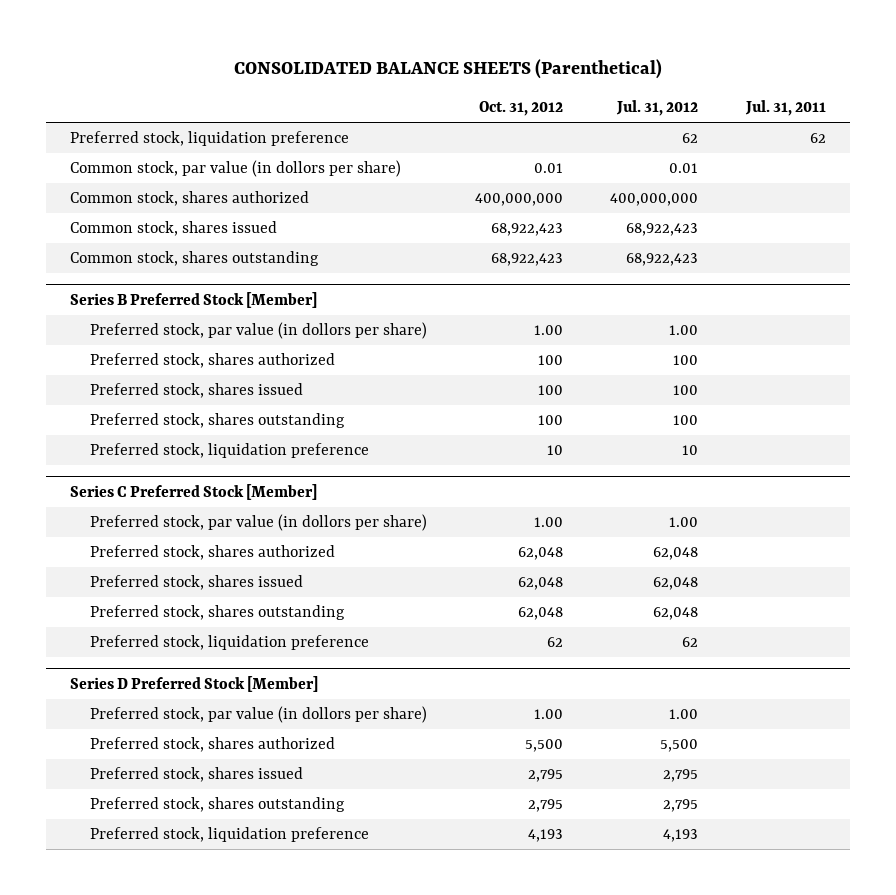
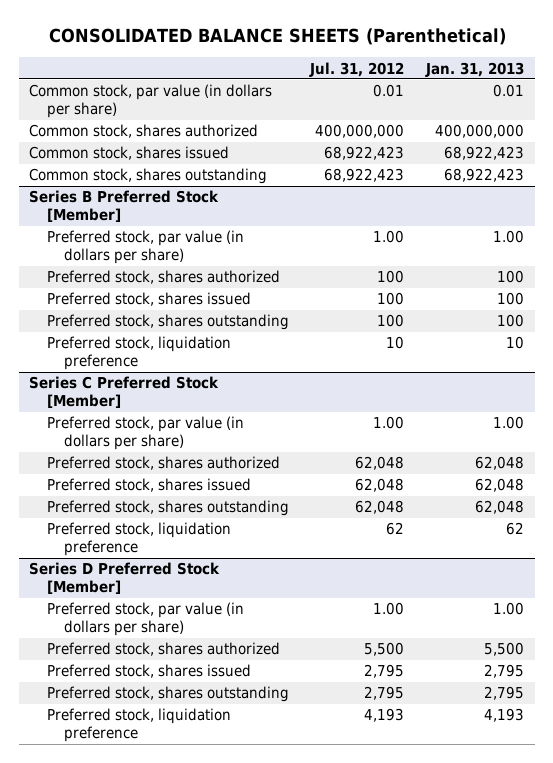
[478,101,563,117] Oct. 31, 2012 -> none
[745,100,827,117] Jul. 31, 2011 -> none
none -> [424,61,524,77] Jan. 31, 2013
[70,131,350,147] Preferred stock, liquidation preference -> none
[70,160,402,178] Common stock, par value (in dollors per share) -> [29,84,273,119] Common stock, par value (in dollars per share)
[90,322,428,340] Preferred stock, par value (in dollors per share) -> [46,230,244,265] Preferred stock, par value (in dollars per share)
[90,514,428,532] Preferred stock, par value (in dollors per share) -> [46,416,244,451] Preferred stock, par value (in dollars per share)
[90,706,428,724] Preferred stock, par value (in dollors per share) -> [46,602,244,637] Preferred stock, par value (in dollars per share)

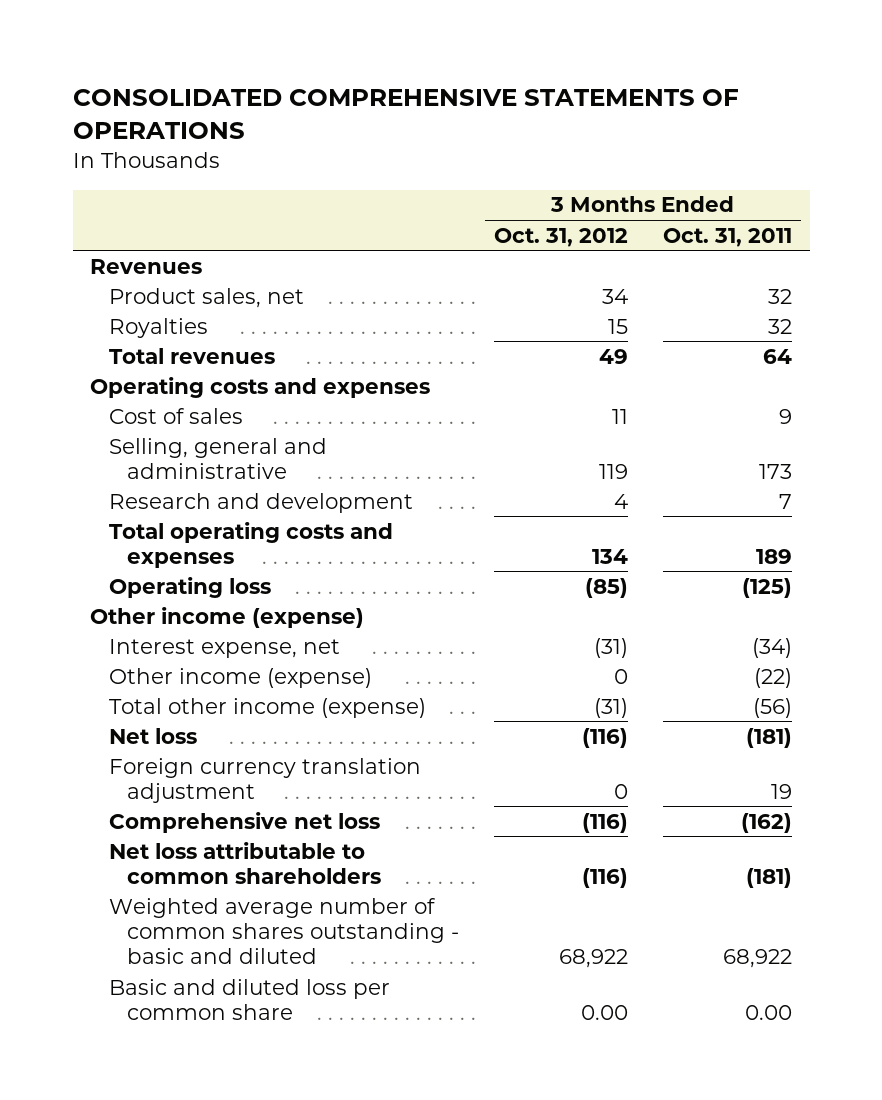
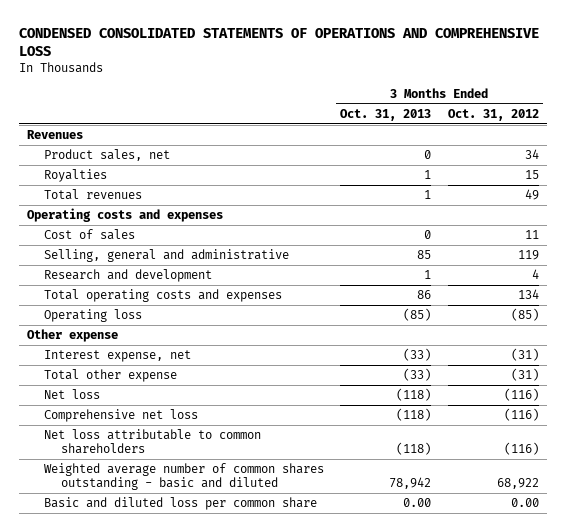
[72,89,739,140] CONSOLIDATED COMPREHENSIVE STATEMENTS OF OPERATIONS -> [19,27,540,56] CONDENSED CONSOLIDATED STATEMENTS OF OPERATIONS AND COMPREHENSIVE LOSS
[663,227,793,247] Oct. 31, 2011 -> none
none -> [340,109,432,122] Oct. 31, 2013
[90,606,365,628] Other income (expense) -> [27,329,119,343] Other expense
[108,667,372,688] Other income (expense) -> none
[108,697,426,718] Total other income (expense) -> [44,369,178,383] Total other expense
[108,757,421,803] Foreign currency translation adjustment -> none

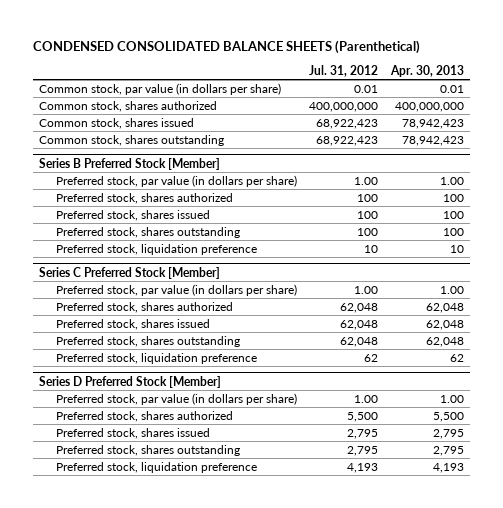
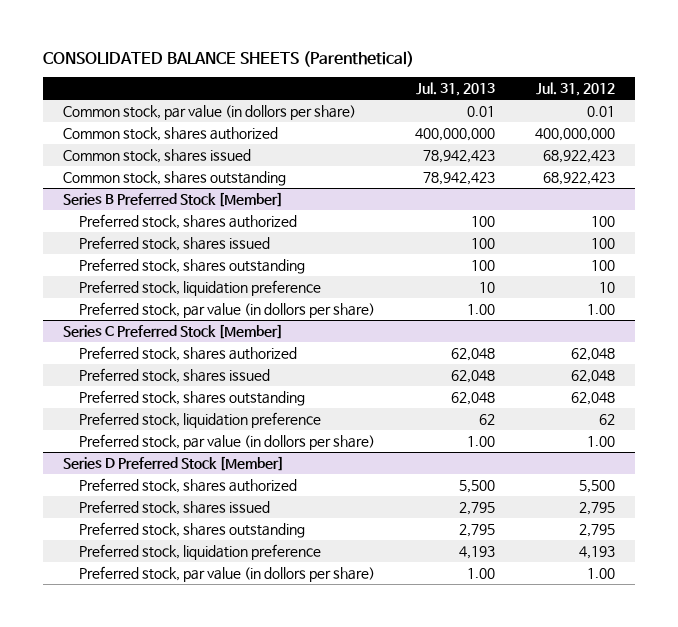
[33,39,421,54] CONDENSED CONSOLIDATED BALANCE SHEETS (Parenthetical) -> [42,50,414,67] CONSOLIDATED BALANCE SHEETS (Parenthetical)
[389,64,464,77] Apr. 30, 2013 -> none
none -> [415,82,495,97] Jul. 31, 2013
[39,82,282,95] Common stock, par value (in dollars per share) -> [62,105,356,121] Common stock, par value (in dollors per share)
[55,174,297,187] Preferred stock, par value (in dollars per share) -> none
none -> [78,302,375,319] Preferred stock, par value (in dollors per share)
[55,283,297,296] Preferred stock, par value (in dollars per share) -> none
none -> [78,434,375,451] Preferred stock, par value (in dollors per share)
[55,392,297,405] Preferred stock, par value (in dollars per share) -> none
none -> [78,566,375,583] Preferred stock, par value (in dollors per share)

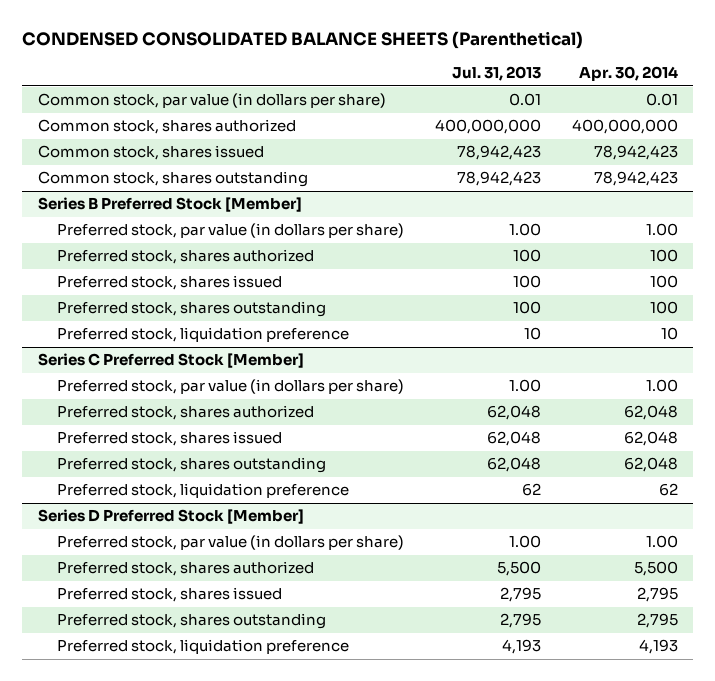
[42,50,414,67] CONSOLIDATED BALANCE SHEETS (Parenthetical) -> [21,31,583,50] CONDENSED CONSOLIDATED BALANCE SHEETS (Parenthetical)
[536,82,616,97] Jul. 31, 2012 -> none
none -> [578,66,678,82] Apr. 30, 2014
[62,105,356,121] Common stock, par value (in dollors per share) -> [37,93,386,109] Common stock, par value (in dollars per share)
none -> [56,223,404,239] Preferred stock, par value (in dollars per share)
[78,302,375,319] Preferred stock, par value (in dollors per share) -> none
none -> [56,379,404,395] Preferred stock, par value (in dollars per share)
[78,434,375,451] Preferred stock, par value (in dollors per share) -> none
none -> [56,535,404,551] Preferred stock, par value (in dollars per share)
[78,566,375,583] Preferred stock, par value (in dollors per share) -> none

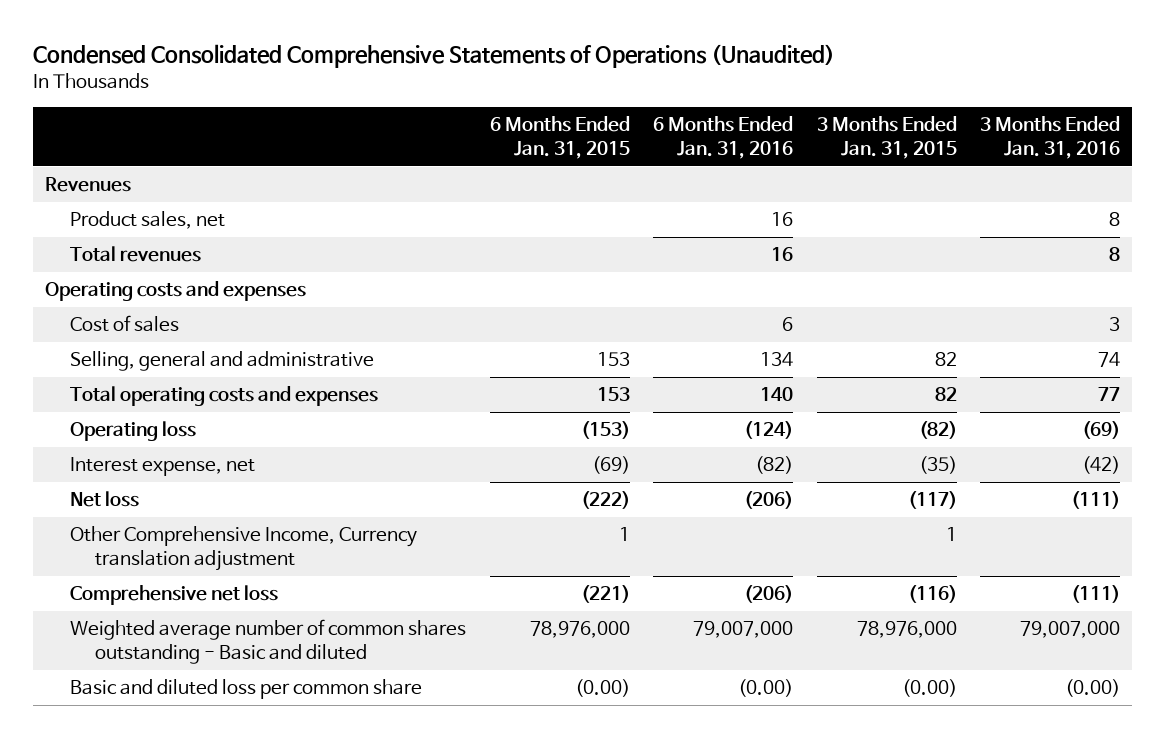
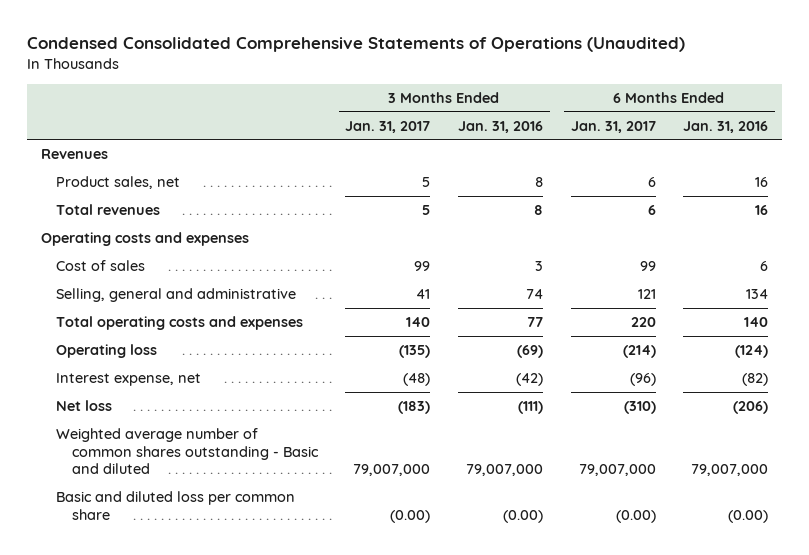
[489,116,630,159] 6 Months Ended Jan. 31, 2015 -> none
[816,116,957,159] 3 Months Ended Jan. 31, 2015 -> none
none -> [345,120,431,133] Jan. 31, 2017
none -> [570,120,656,133] Jan. 31, 2017
[69,526,417,571] Other Comprehensive Income, Currency translation adjustment -> none
[69,585,278,606] Comprehensive net loss -> none

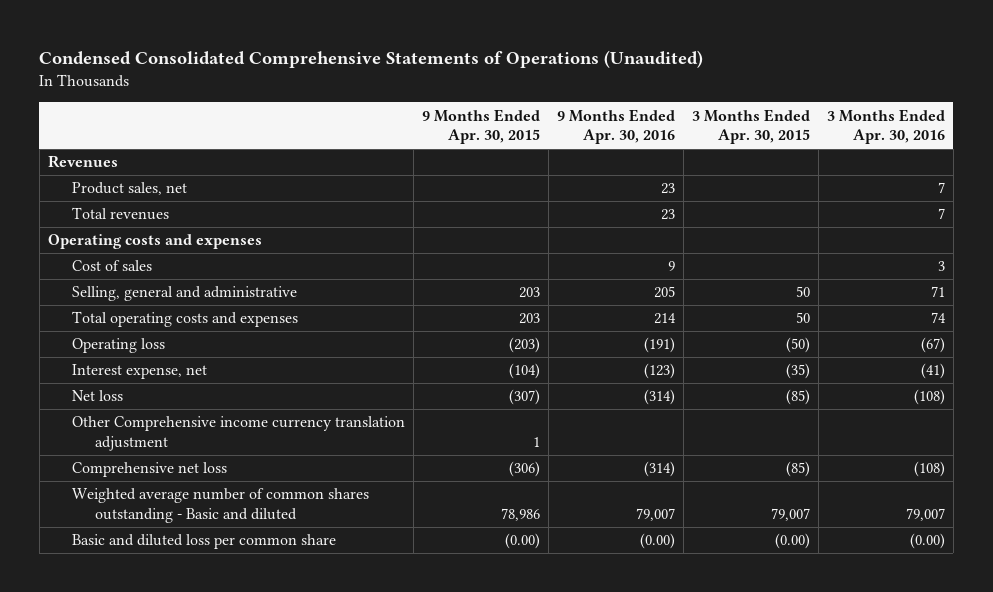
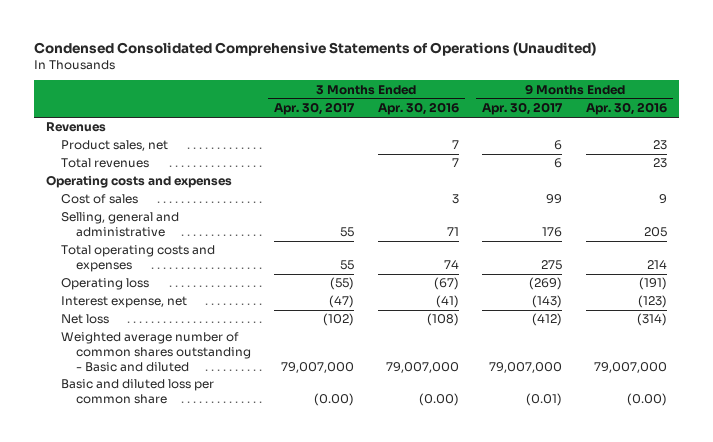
[421,108,540,145] 9 Months Ended Apr. 30, 2015 -> none
[691,108,810,145] 3 Months Ended Apr. 30, 2015 -> none
none -> [274,102,356,116] Apr. 30, 2017
none -> [482,102,564,116] Apr. 30, 2017
[71,416,405,451] Other Comprehensive income currency translation adjustment -> none
[71,462,227,478] Comprehensive net loss -> none
[635,507,675,521] 79,007 -> [593,361,667,373] 79,007,000
[905,507,945,521] 79,007 -> [385,361,459,373] 79,007,000

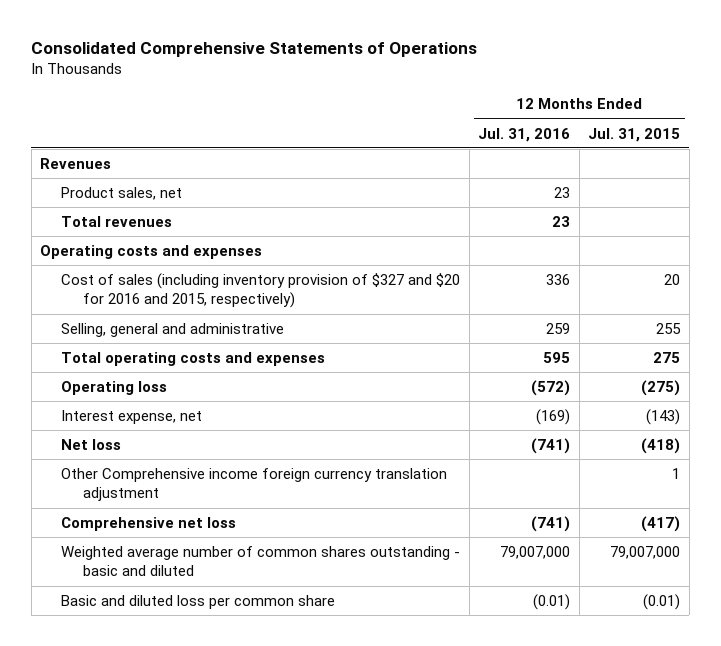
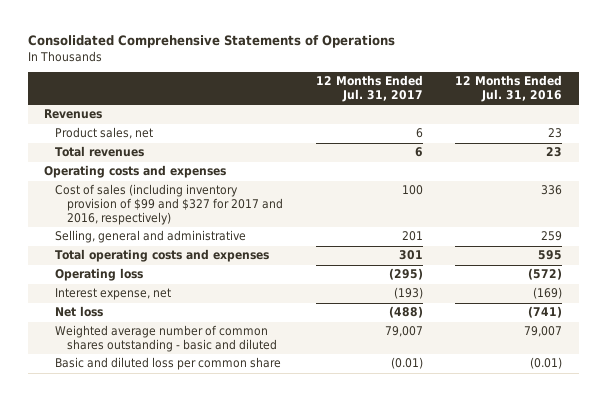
[588,127,681,142] Jul. 31, 2015 -> none
none -> [315,75,423,103] 12 Months Ended Jul. 31, 2017
[61,272,461,309] Cost of sales (including inventory provision of $327 and $20 for 2016 and 2015, respectively) -> [55,184,283,225] Cost of sales (including inventory provision of $99 and $327 for 2017 and 2016, respectively)
[61,467,448,502] Other Comprehensive income foreign currency translation adjustment -> none
[61,516,237,531] Comprehensive net loss -> none
[500,545,571,559] 79,007,000 -> [524,326,563,338] 79,007

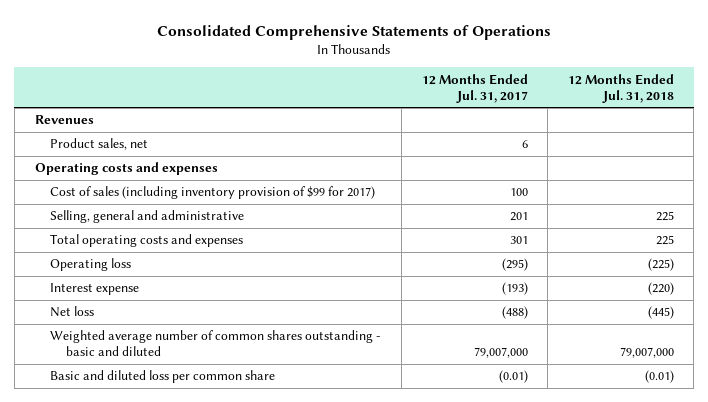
[455,75,563,103] 12 Months Ended Jul. 31, 2016 -> none
none -> [567,73,674,103] 12 Months Ended Jul. 31, 2018
[55,146,145,158] Total revenues -> none
[55,184,283,225] Cost of sales (including inventory provision of $99 and $327 for 2017 and 2016, respectively) -> [50,186,376,200] Cost of sales (including inventory provision of $99 for 2017)
[55,288,172,301] Interest expense, net -> [50,283,140,296] Interest expense
[384,326,423,338] 79,007 -> [473,347,528,359] 79,007,000

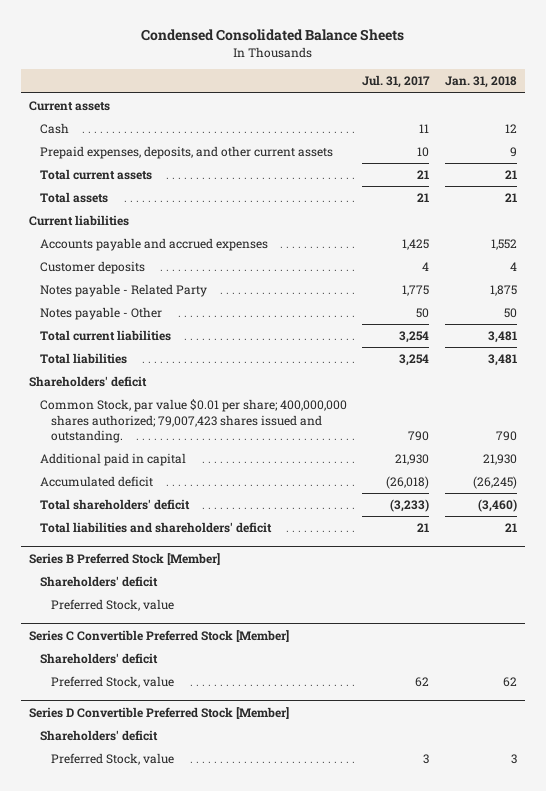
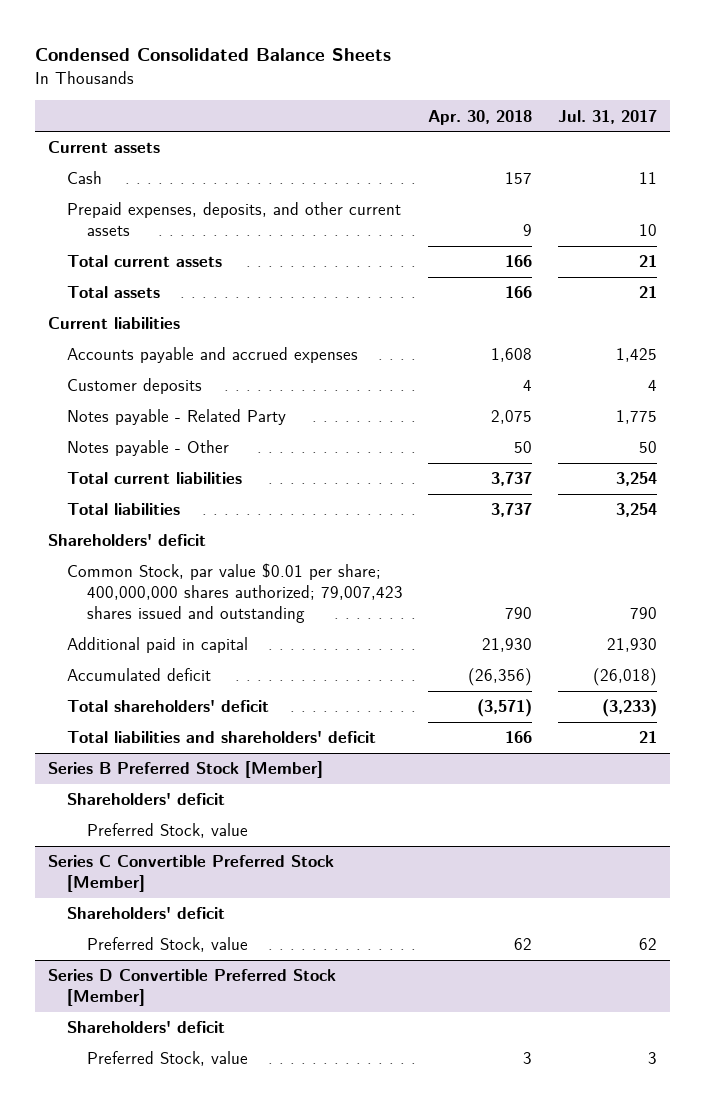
[444,76,517,89] Jan. 31, 2018 -> none
none -> [428,109,533,125] Apr. 30, 2018
[39,399,347,444] Common Stock, par value $0.01 per share; 400,000,000 shares authorized; 79,007,423 shares issued and outstanding. -> [67,563,403,624] Common Stock, par value $0.01 per share; 400,000,000 shares authorized; 79,007,423 shares issued and outstanding

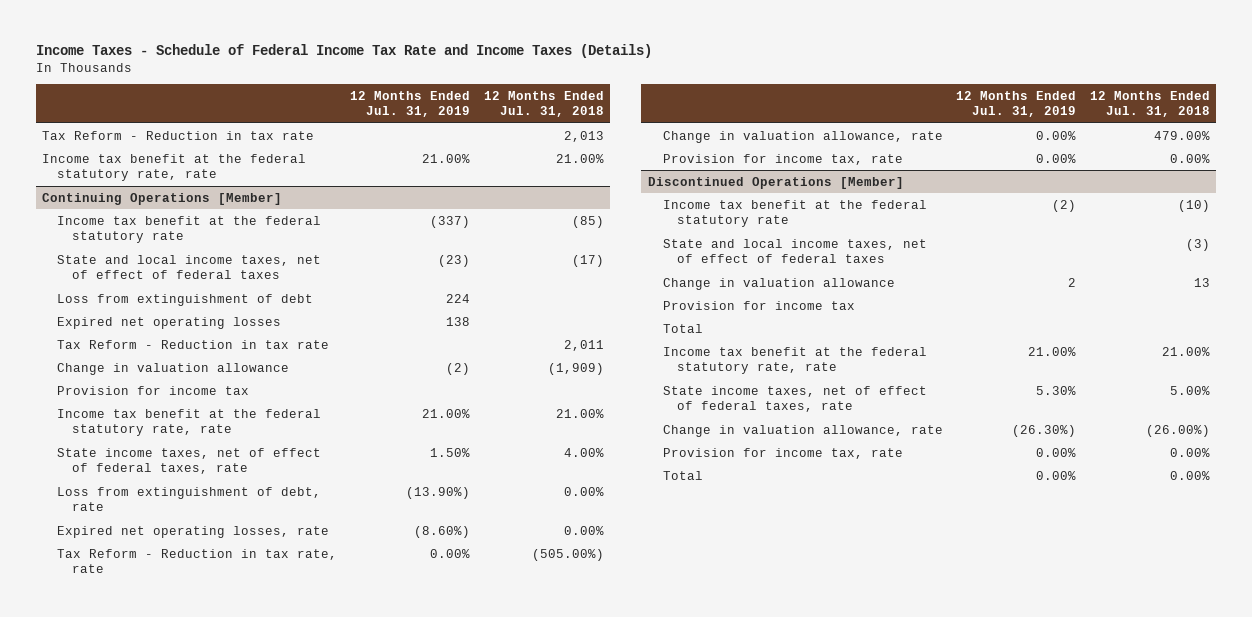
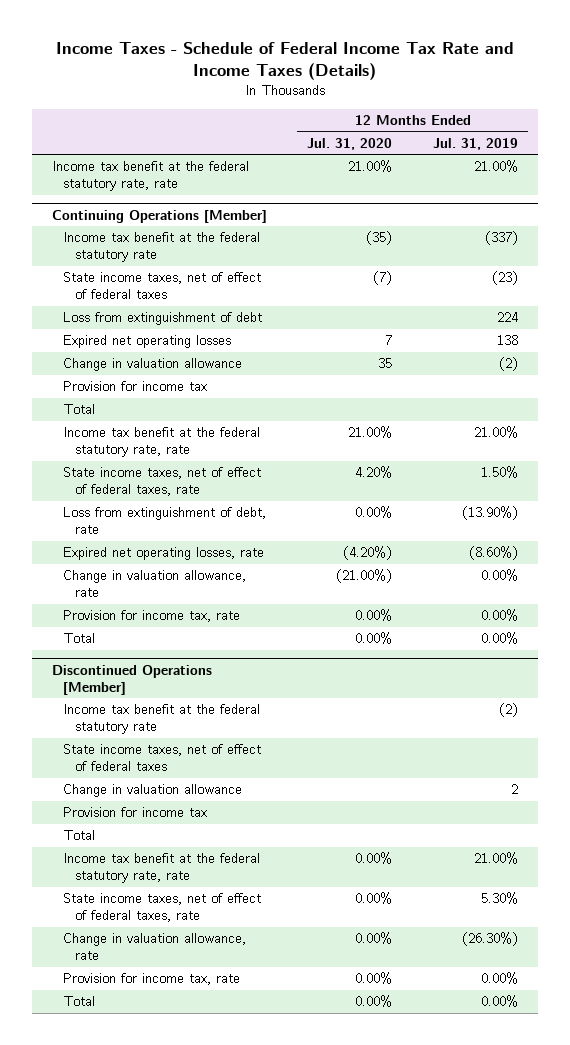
[483,90,604,117] 12 Months Ended Jul. 31, 2018 -> none
none -> [307,137,393,150] Jul. 31, 2020
[42,130,315,140] Tax Reform - Reduction in tax rate -> none
[56,254,321,279] State and local income taxes, net of effect of federal taxes -> [63,272,262,300] State income taxes, net of effect of federal taxes
[56,339,329,349] Tax Reform - Reduction in tax rate -> none
none -> [63,404,96,415] Total
[56,548,337,573] Tax Reform - Reduction in tax rate, rate -> none
none -> [63,633,96,644] Total
[662,238,927,263] State and local income taxes, net of effect of federal taxes -> [63,744,262,772] State income taxes, net of effect of federal taxes

